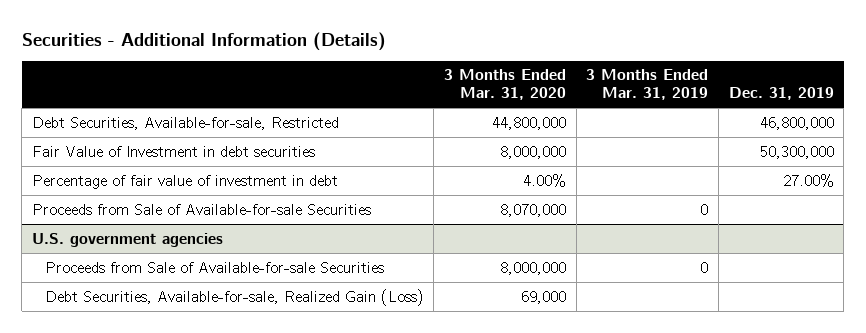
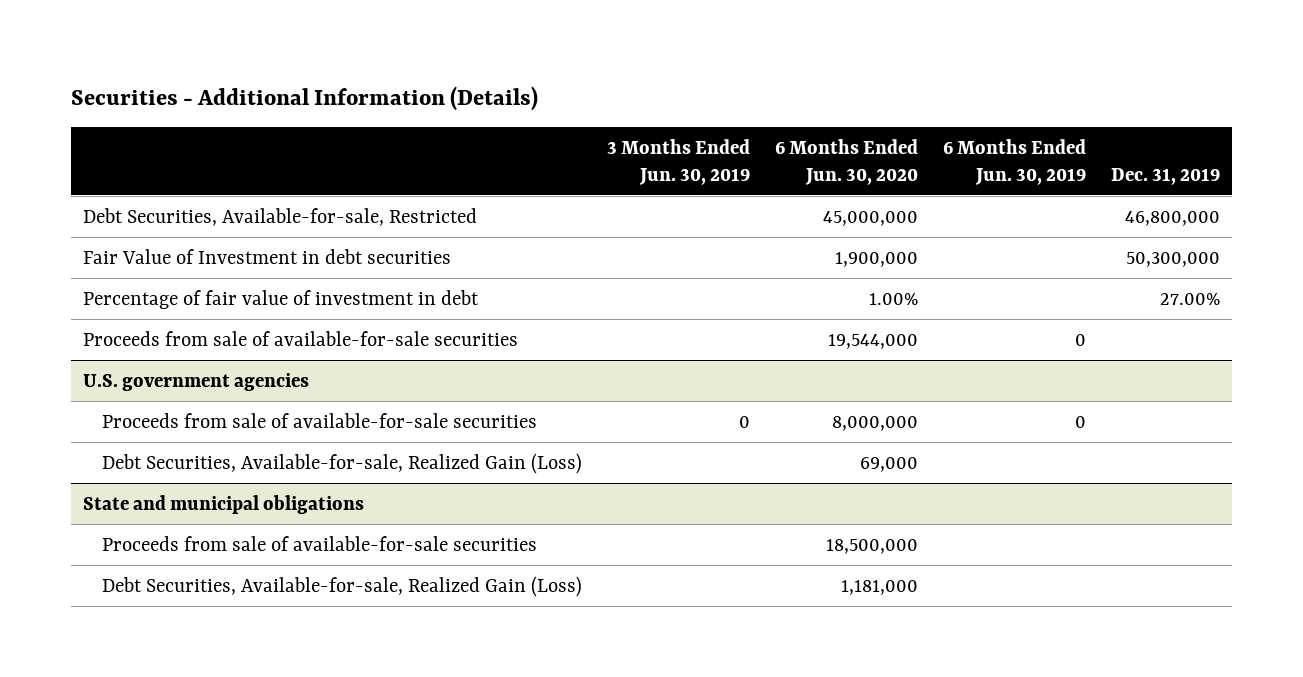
[443,69,566,101] 3 Months Ended Mar. 31, 2020 -> none
[586,69,709,101] 3 Months Ended Mar. 31, 2019 -> none
none -> [607,138,751,185] 3 Months Ended Jun. 30, 2019
none -> [775,138,919,185] 6 Months Ended Jun. 30, 2020
none -> [943,138,1087,185] 6 Months Ended Jun. 30, 2019
[31,203,371,215] Proceeds from Sale of Available-for-sale Securities -> [83,330,519,346] Proceeds from sale of available-for-sale securities
[44,261,384,273] Proceeds from Sale of Available-for-sale Securities -> [102,412,538,428] Proceeds from sale of available-for-sale securities
none -> [83,494,365,514] State and municipal obligations
none -> [102,535,538,551] Proceeds from sale of available-for-sale securities
none -> [102,575,583,597] Debt Securities, Available-for-sale, Realized Gain (Loss)

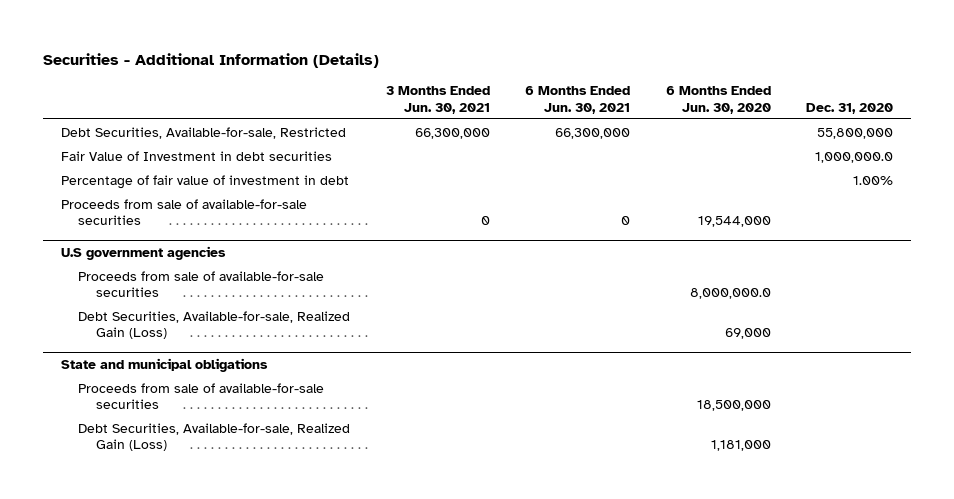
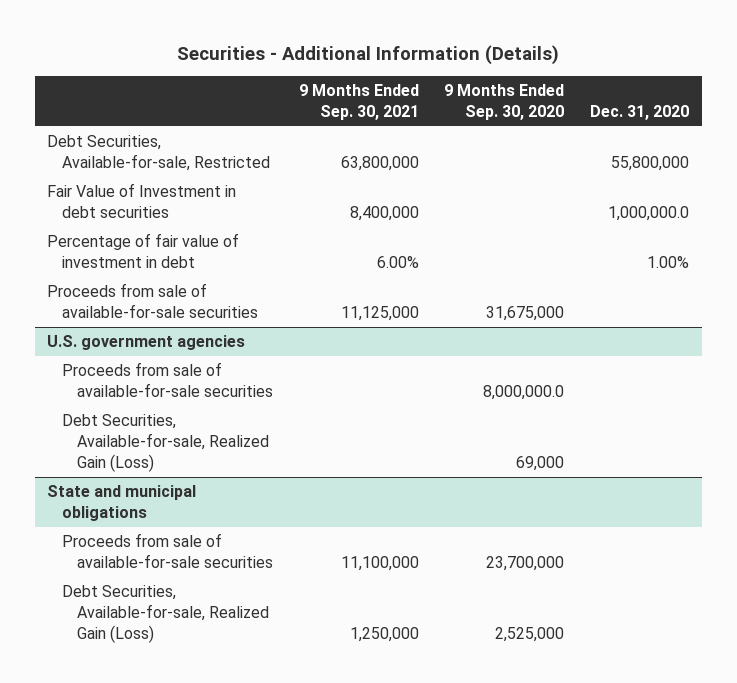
[385,86,490,114] 3 Months Ended Jun. 30, 2021 -> none
[525,86,631,114] 6 Months Ended Jun. 30, 2021 -> none
[665,86,771,114] 6 Months Ended Jun. 30, 2020 -> none
none -> [298,84,419,120] 9 Months Ended Sep. 30, 2021
none -> [444,84,565,120] 9 Months Ended Sep. 30, 2020
[60,245,226,260] U.S government agencies -> [47,335,246,351] U.S. government agencies

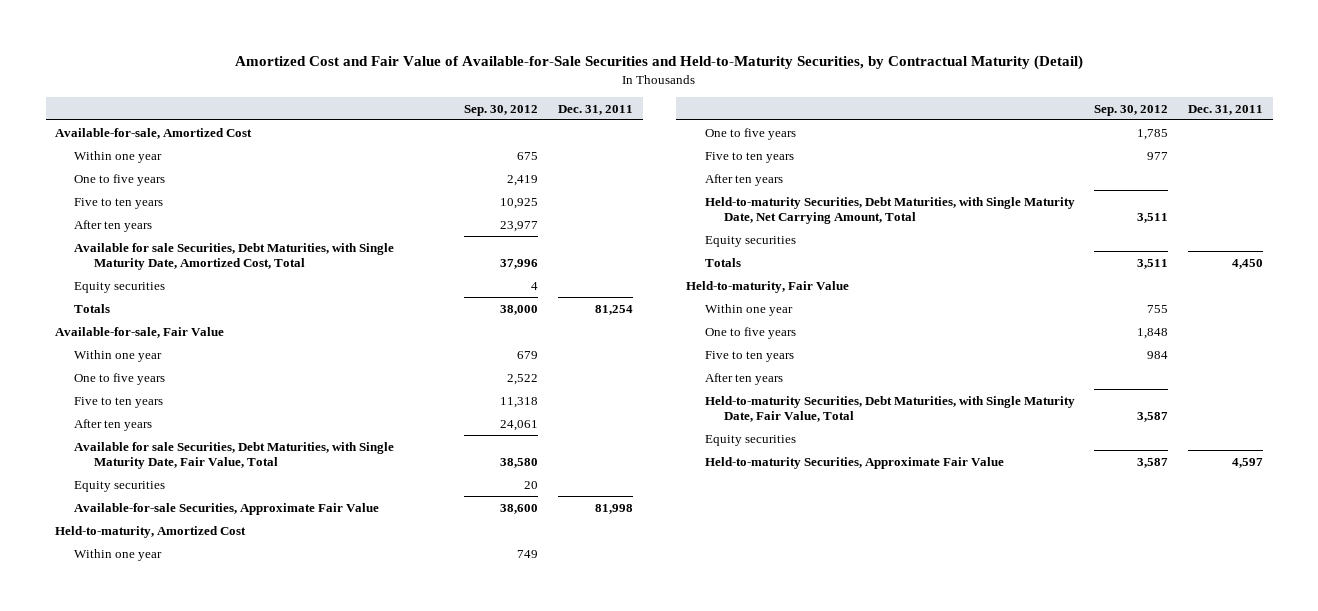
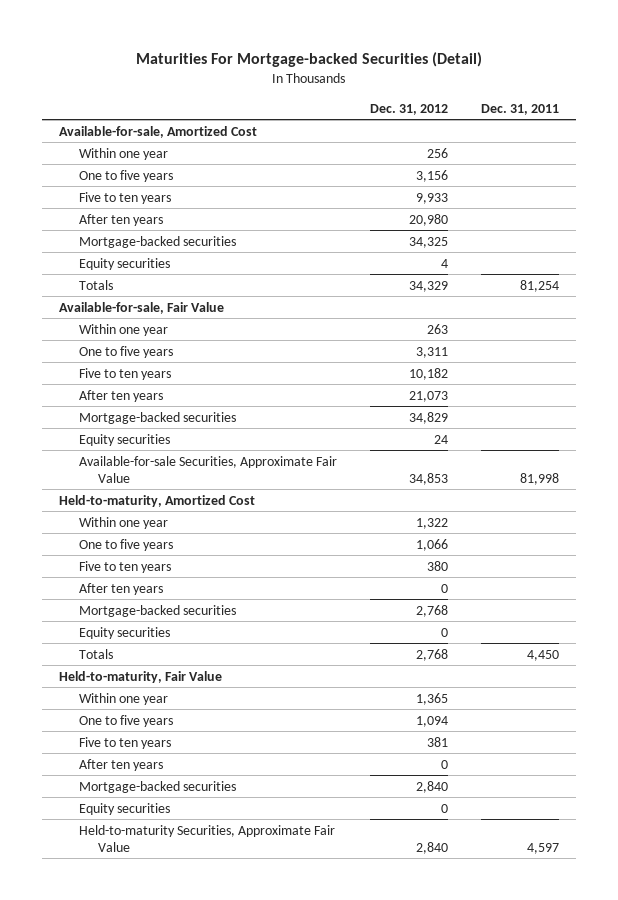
[235,55,1084,71] Amortized Cost and Fair Value of Available-for-Sale Securities and Held-to-Maturity Securities, by Contractual Maturity (Detail) -> [135,51,482,67] Maturities For Mortgage-backed Securities (Detail)
[464,104,539,116] Sep. 30, 2012 -> none
none -> [369,103,448,115] Dec. 31, 2012
[74,242,395,271] Available for sale Securities, Debt Maturities, with Single Maturity Date, Amortized Cost, Total -> [78,235,236,248] Mortgage-backed securities
[74,441,395,470] Available for sale Securities, Debt Maturities, with Single Maturity Date, Fair Value, Total -> [78,411,236,424] Mortgage-backed securities
[704,196,1075,225] Held-to-maturity Securities, Debt Maturities, with Single Maturity Date, Net Carrying Amount, Total -> [78,604,236,617] Mortgage-backed securities
[704,395,1075,423] Held-to-maturity Securities, Debt Maturities, with Single Maturity Date, Fair Value, Total -> [78,780,236,793] Mortgage-backed securities

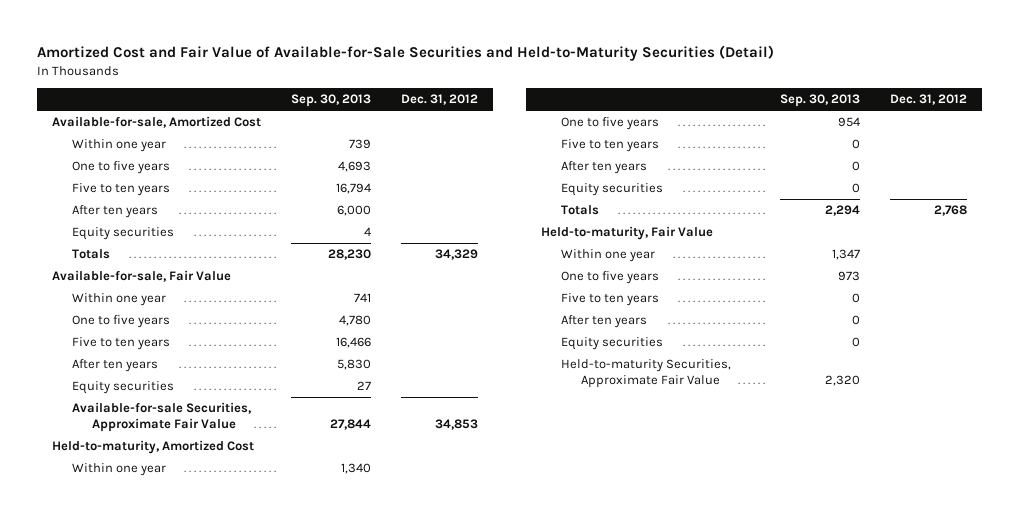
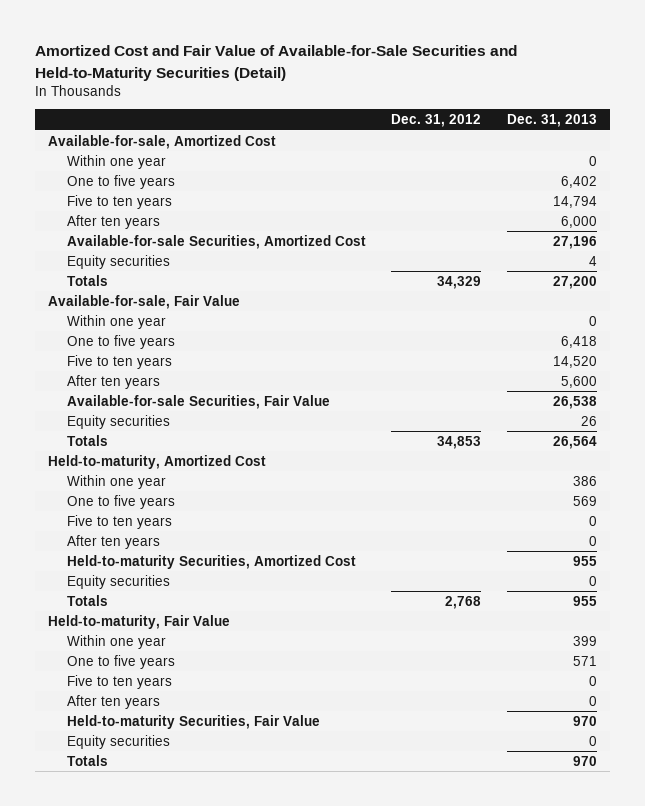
[290,94,371,108] Sep. 30, 2013 -> none
none -> [506,114,597,128] Dec. 31, 2013
none -> [66,234,366,249] Available-for-sale Securities, Amortized Cost
none -> [66,394,330,409] Available-for-sale Securities, Fair Value
[71,402,251,433] Available-for-sale Securities, Approximate Fair Value -> [66,434,108,446] Totals
none -> [66,554,356,569] Held-to-maturity Securities, Amortized Cost
none -> [66,714,320,729] Held-to-maturity Securities, Fair Value
[560,359,731,389] Held-to-maturity Securities, Approximate Fair Value -> [66,754,108,766] Totals

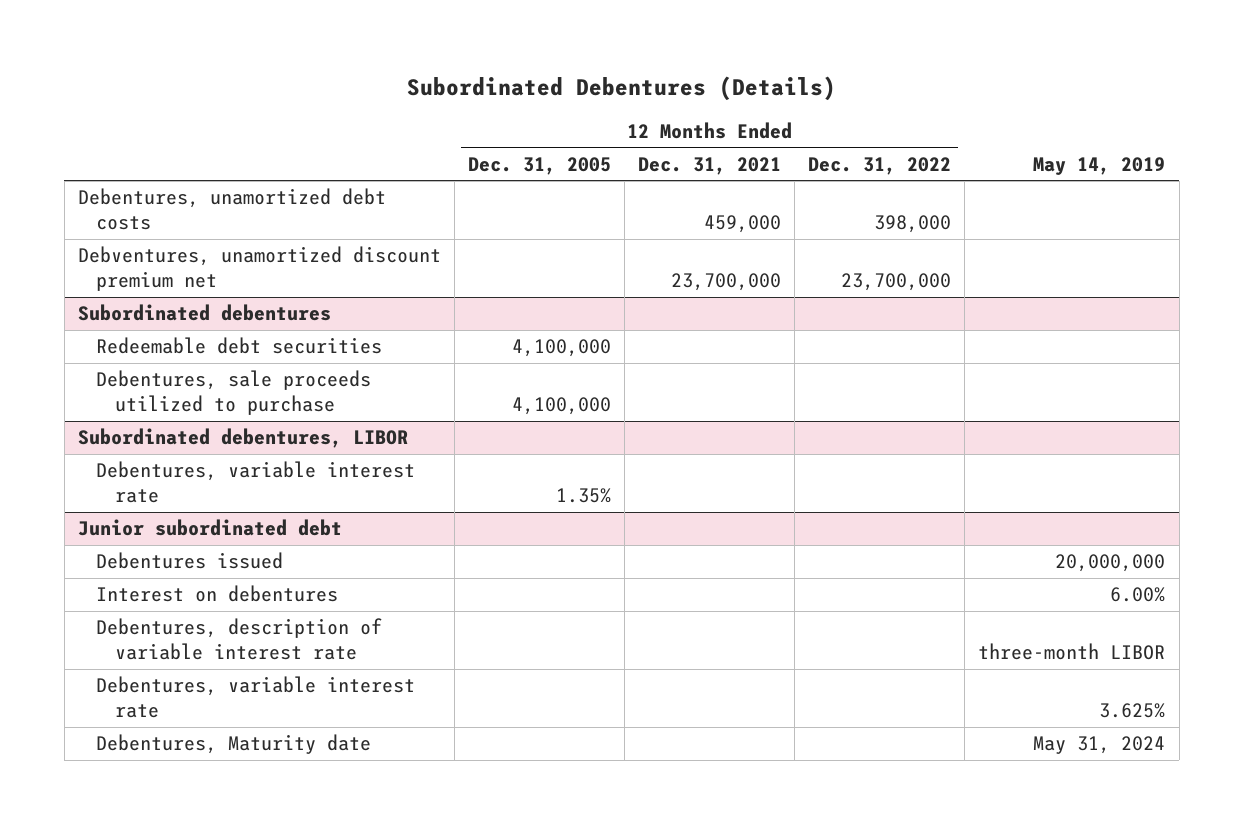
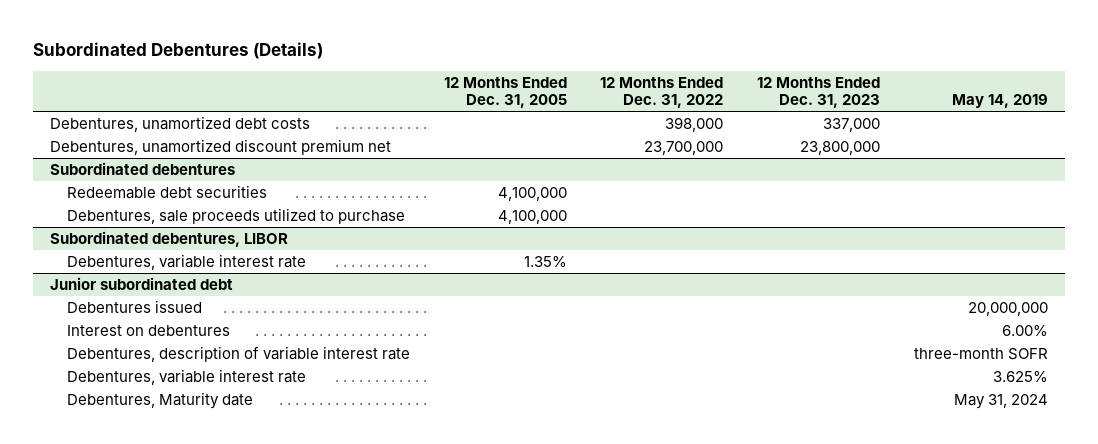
[638,156,782,175] Dec. 31, 2021 -> none
none -> [757,77,881,109] 12 Months Ended Dec. 31, 2023
[77,246,441,291] Debventures, unamortized discount premium net -> [50,138,392,155] Debentures, unamortized discount premium net
[978,642,1166,660] three-month LIBOR -> [913,347,1048,360] three-month SOFR

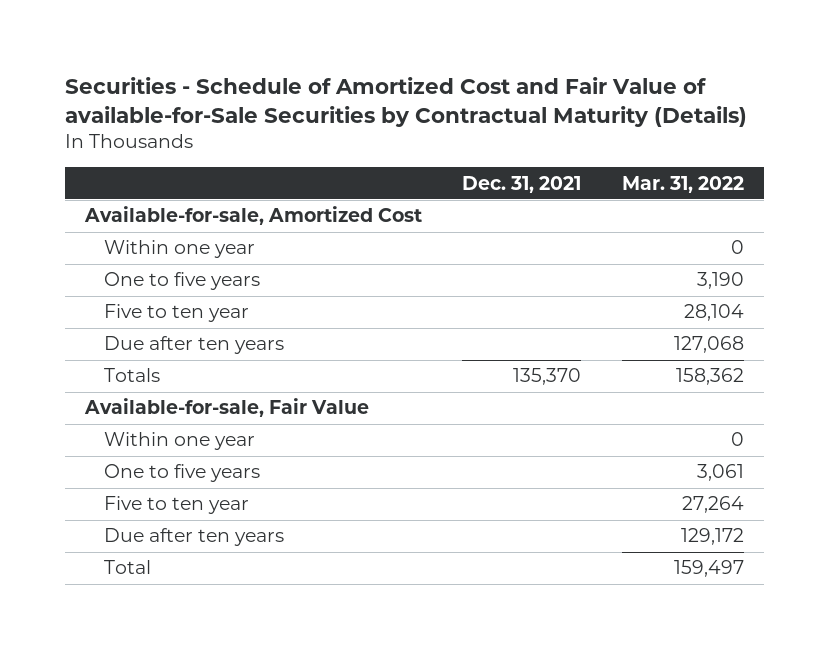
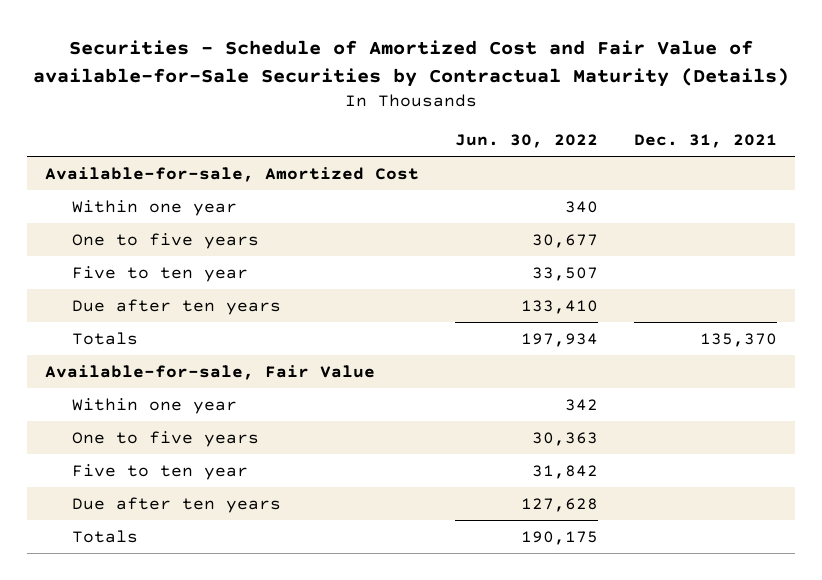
[622,175,745,193] Mar. 31, 2022 -> none
none -> [455,134,599,149] Jun. 30, 2022
[103,560,151,575] Total -> [72,529,139,543] Totals

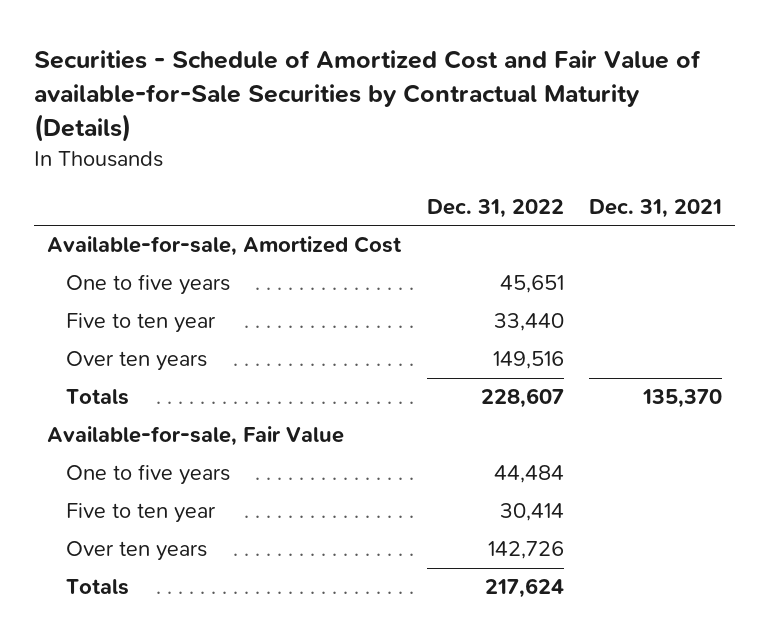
[455,134,599,149] Jun. 30, 2022 -> none
none -> [426,198,564,218] Dec. 31, 2022
[72,199,238,216] Within one year -> none
[72,298,282,315] Due after ten years -> [65,351,207,372] Over ten years
[72,397,238,414] Within one year -> none
[72,496,282,513] Due after ten years -> [65,541,207,562] Over ten years

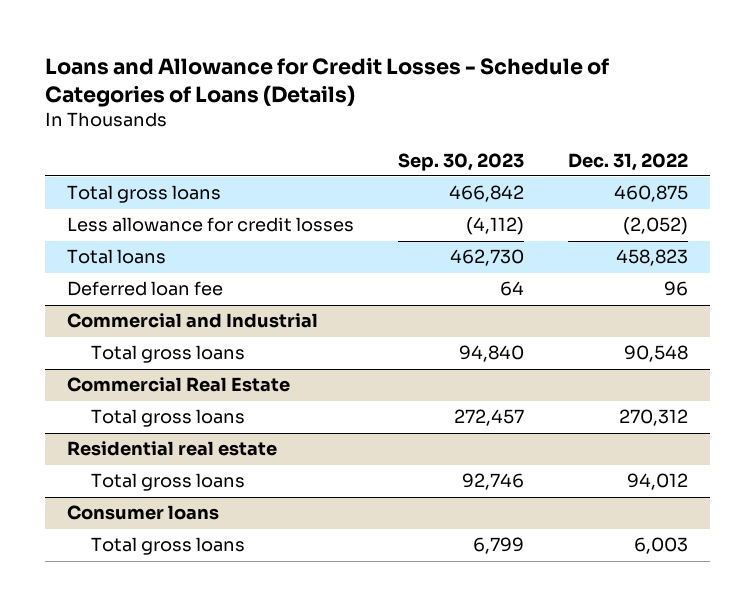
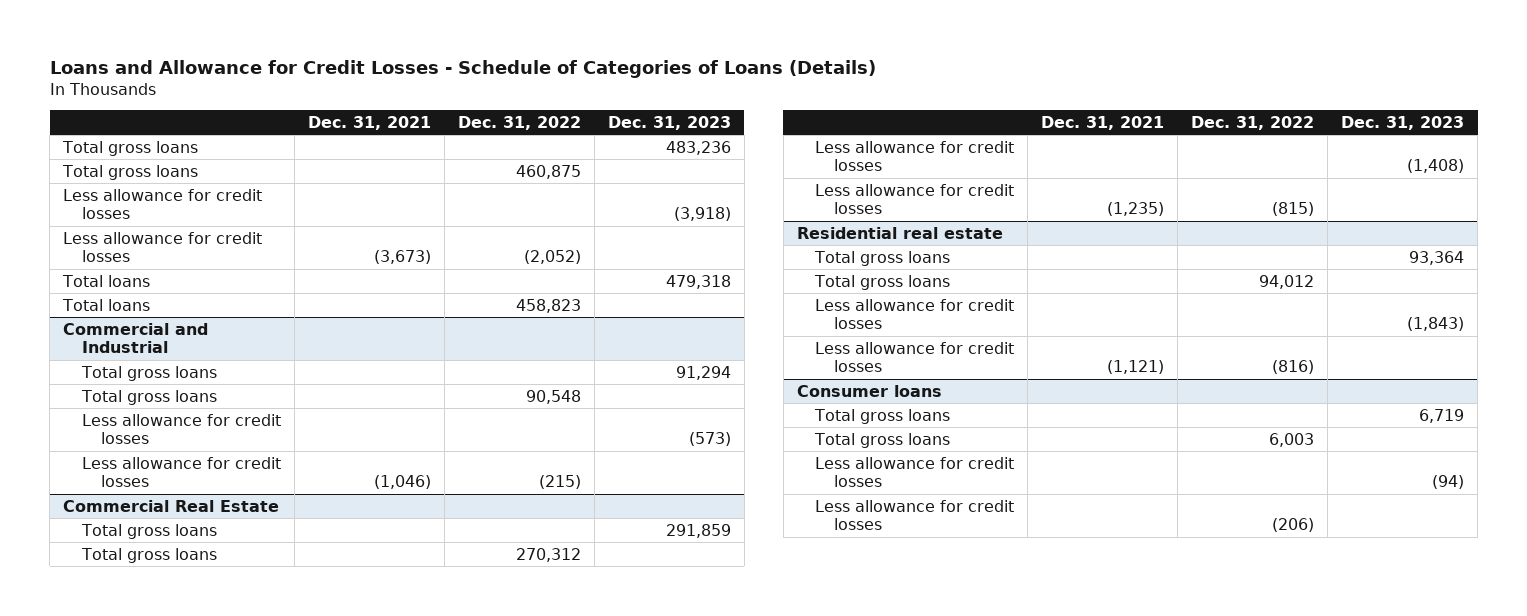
[398,152,525,171] Sep. 30, 2023 -> none
none -> [307,115,431,130] Dec. 31, 2021
none -> [607,115,731,130] Dec. 31, 2023
none -> [62,140,199,156] Total gross loans
none -> [63,188,263,220] Less allowance for credit losses
none -> [62,274,151,287] Total loans
[67,281,224,297] Deferred loan fee -> none
none -> [80,365,217,381] Total gross loans
none -> [81,413,281,445] Less allowance for credit losses
none -> [81,456,281,488] Less allowance for credit losses
none -> [80,523,217,539] Total gross loans
none -> [815,140,1015,172] Less allowance for credit losses
none -> [815,183,1015,215] Less allowance for credit losses
none -> [814,250,951,266] Total gross loans
none -> [815,298,1015,330] Less allowance for credit losses
none -> [815,341,1015,373] Less allowance for credit losses
none -> [814,408,951,424] Total gross loans
none -> [815,456,1015,488] Less allowance for credit losses
none -> [815,499,1015,531] Less allowance for credit losses

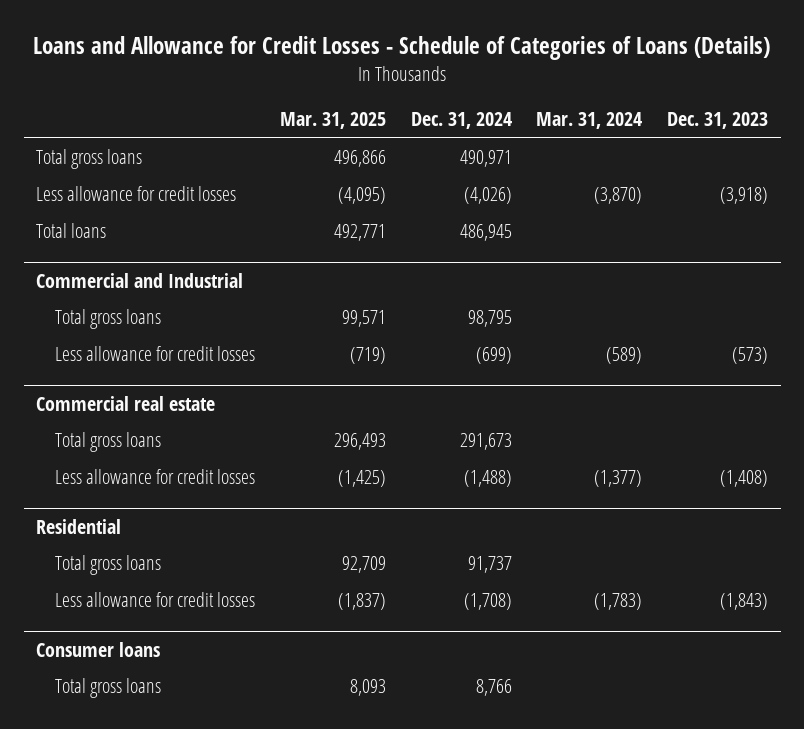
[307,115,431,130] Dec. 31, 2021 -> none
[457,115,581,130] Dec. 31, 2022 -> none
none -> [279,112,386,130] Mar. 31, 2025
none -> [410,112,512,130] Dec. 31, 2024
none -> [536,112,643,130] Mar. 31, 2024
[62,140,199,156] Total gross loans -> none
[63,231,263,263] Less allowance for credit losses -> none
[62,274,151,287] Total loans -> none
[80,365,217,381] Total gross loans -> none
[81,456,281,488] Less allowance for credit losses -> none
[80,523,217,539] Total gross loans -> none
[63,499,280,512] Commercial Real Estate -> [36,395,216,411] Commercial real estate
[815,183,1015,215] Less allowance for credit losses -> none
[814,250,951,266] Total gross loans -> none
[796,226,1003,239] Residential real estate -> [36,518,122,534] Residential
[815,341,1015,373] Less allowance for credit losses -> none
[814,408,951,424] Total gross loans -> none
[815,456,1015,488] Less allowance for credit losses -> none
[815,499,1015,531] Less allowance for credit losses -> none

